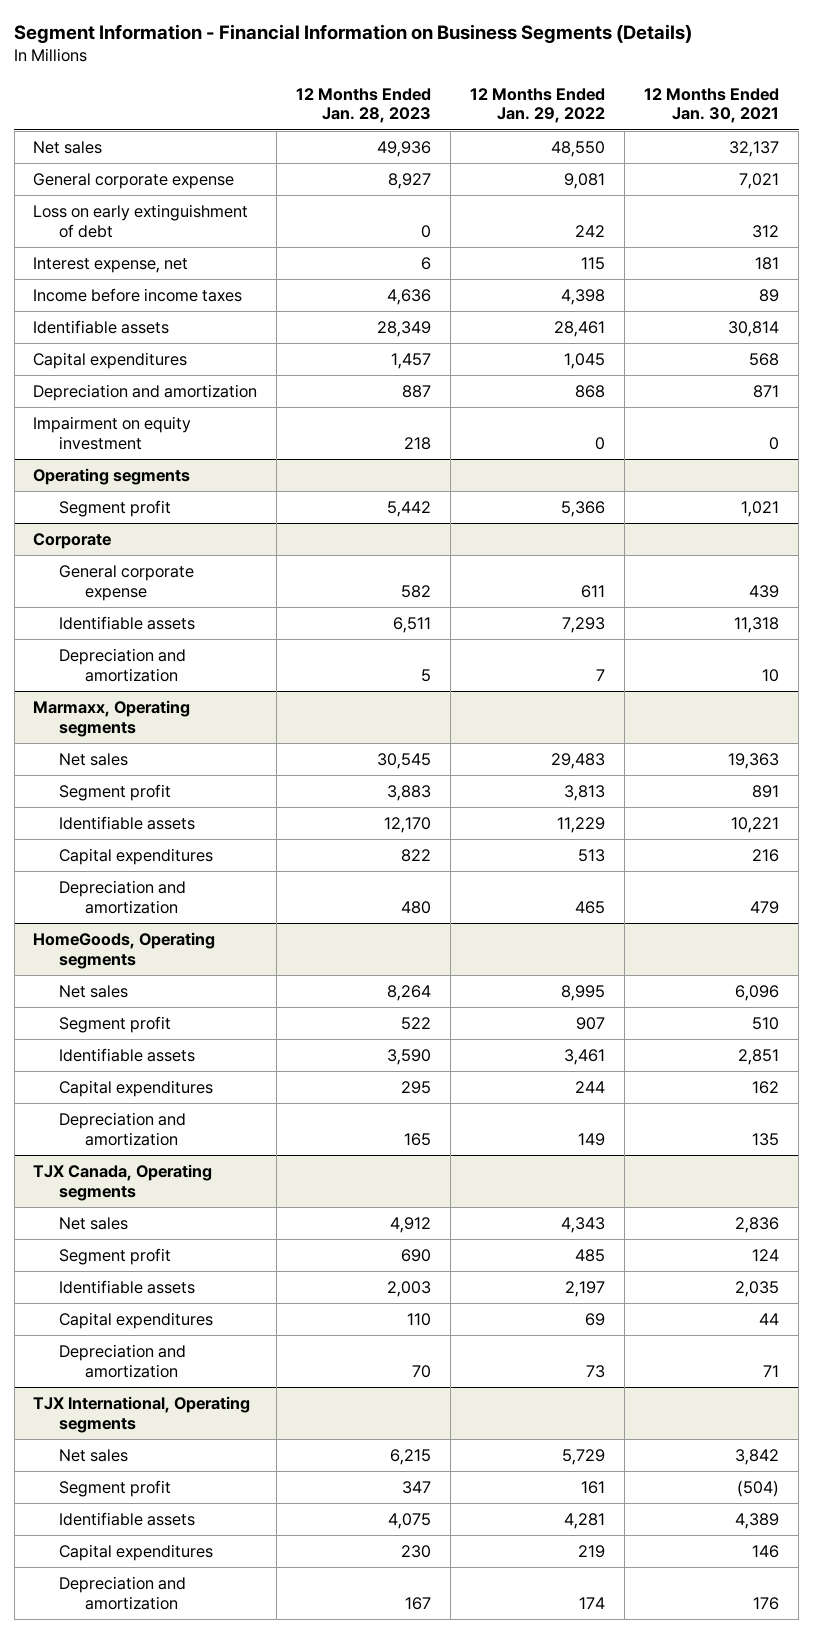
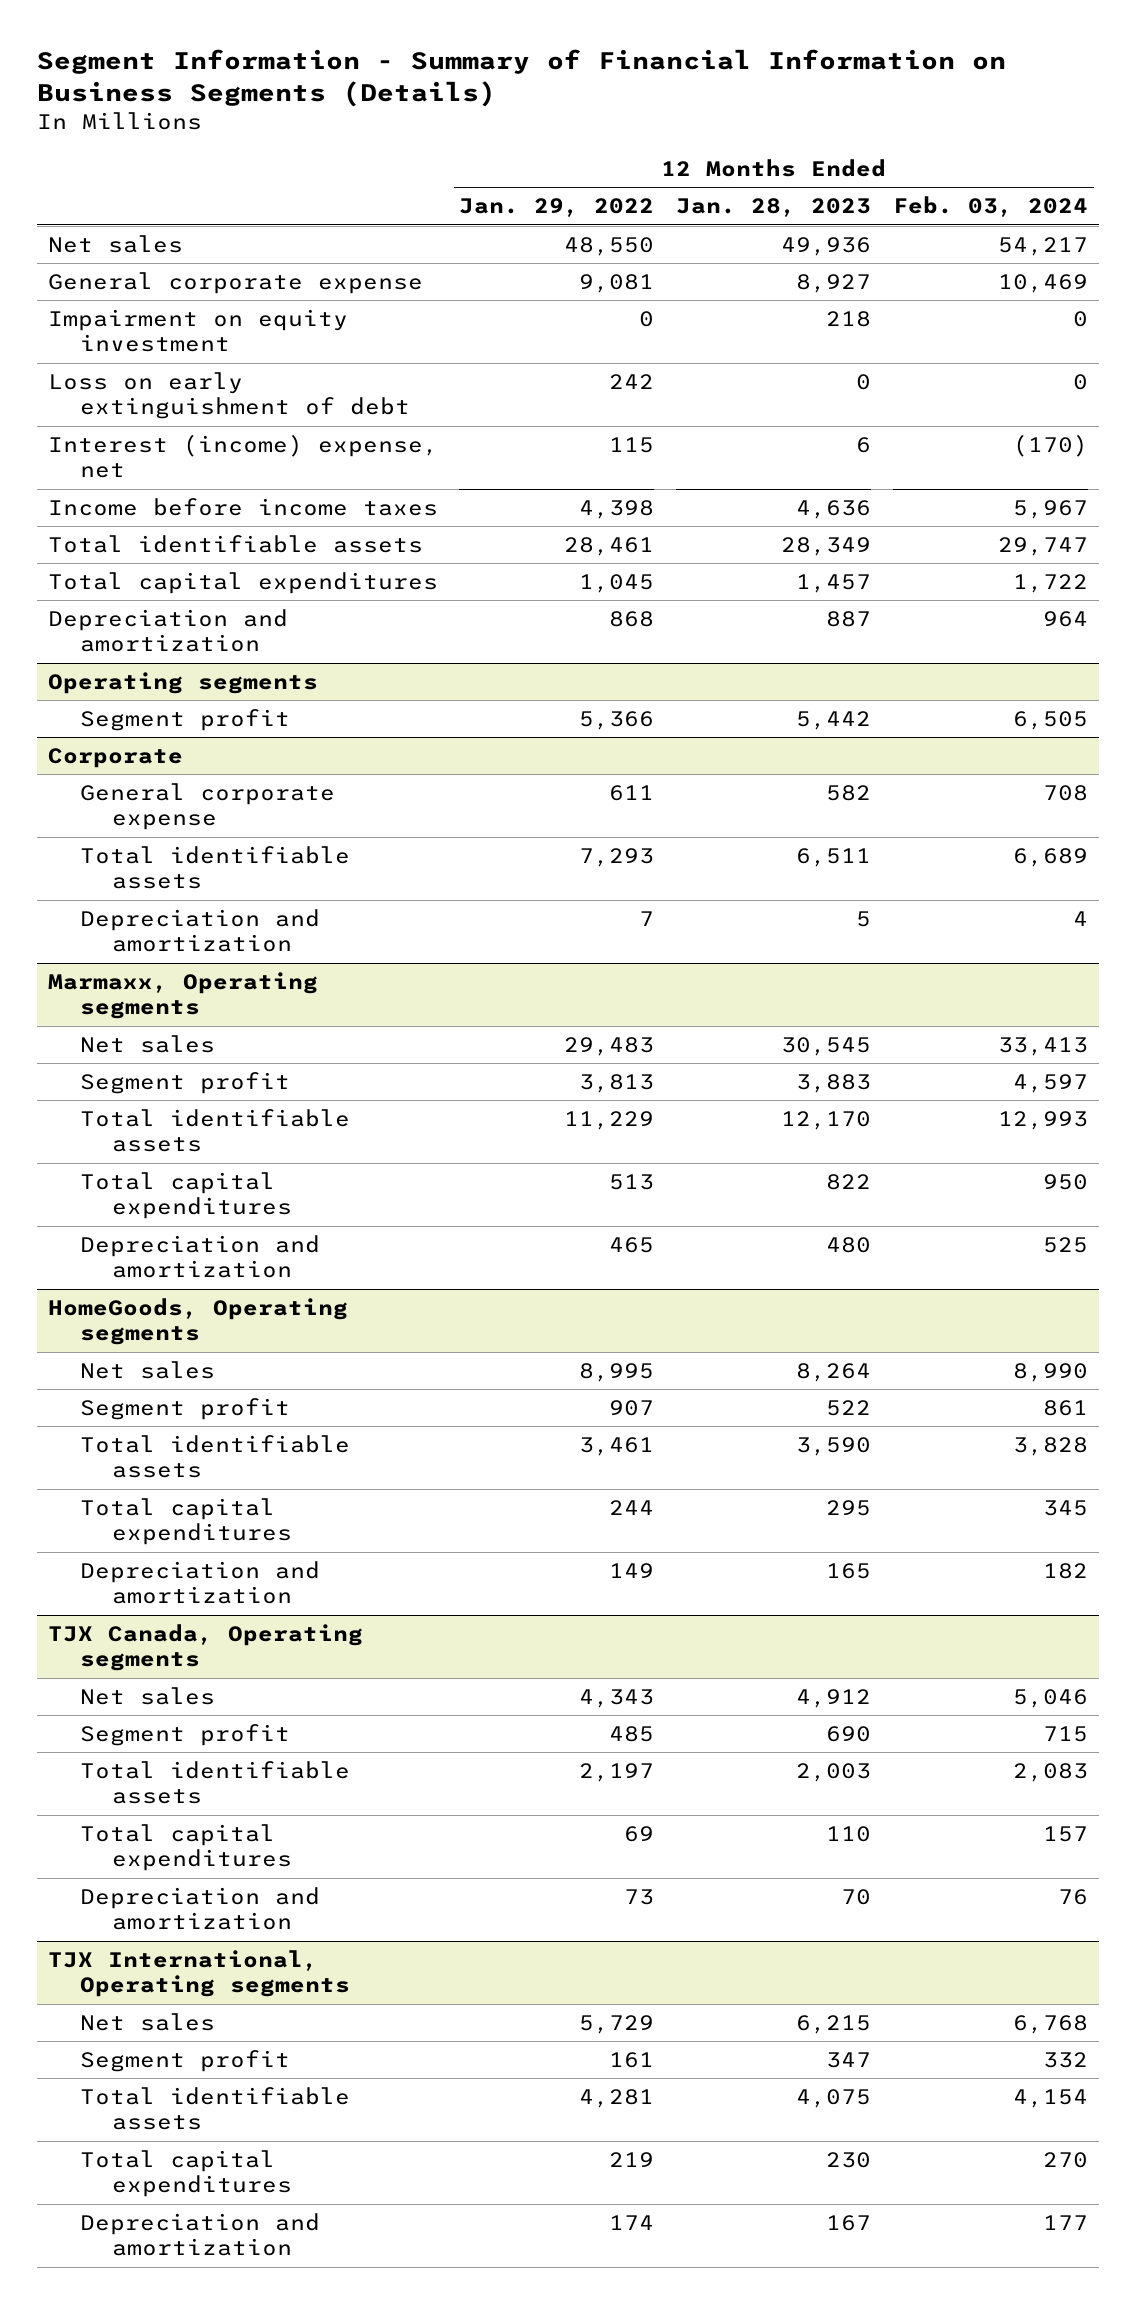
[14,24,693,44] Segment Information - Financial Information on Business Segments (Details) -> [36,48,1006,108] Segment Information - Summary of Financial Information on Business Segments (Details)
[644,87,780,124] 12 Months Ended Jan. 30, 2021 -> none
none -> [893,196,1089,218] Feb. 03, 2024
[33,416,192,450] Impairment on equity investment -> [47,308,348,353] Impairment on equity investment
[33,257,189,274] Interest expense, net -> [47,433,438,479] Interest (income) expense, net
[33,320,170,335] Identifiable assets -> [47,534,423,553] Total identifiable assets
[33,352,188,370] Capital expenditures -> [47,571,438,594] Total capital expenditures
[59,616,196,631] Identifiable assets -> [79,845,350,890] Total identifiable assets
[59,816,196,831] Identifiable assets -> [79,1108,350,1153] Total identifiable assets
[59,848,214,866] Capital expenditures -> [79,1171,293,1220] Total capital expenditures
[59,1048,196,1063] Identifiable assets -> [79,1434,350,1479] Total identifiable assets
[59,1080,214,1098] Capital expenditures -> [79,1497,293,1546] Total capital expenditures
[59,1280,196,1295] Identifiable assets -> [79,1760,350,1805] Total identifiable assets
[59,1312,214,1330] Capital expenditures -> [79,1823,293,1872] Total capital expenditures
[59,1512,196,1527] Identifiable assets -> [79,2086,350,2131] Total identifiable assets
[59,1544,214,1562] Capital expenditures -> [79,2149,293,2198] Total capital expenditures

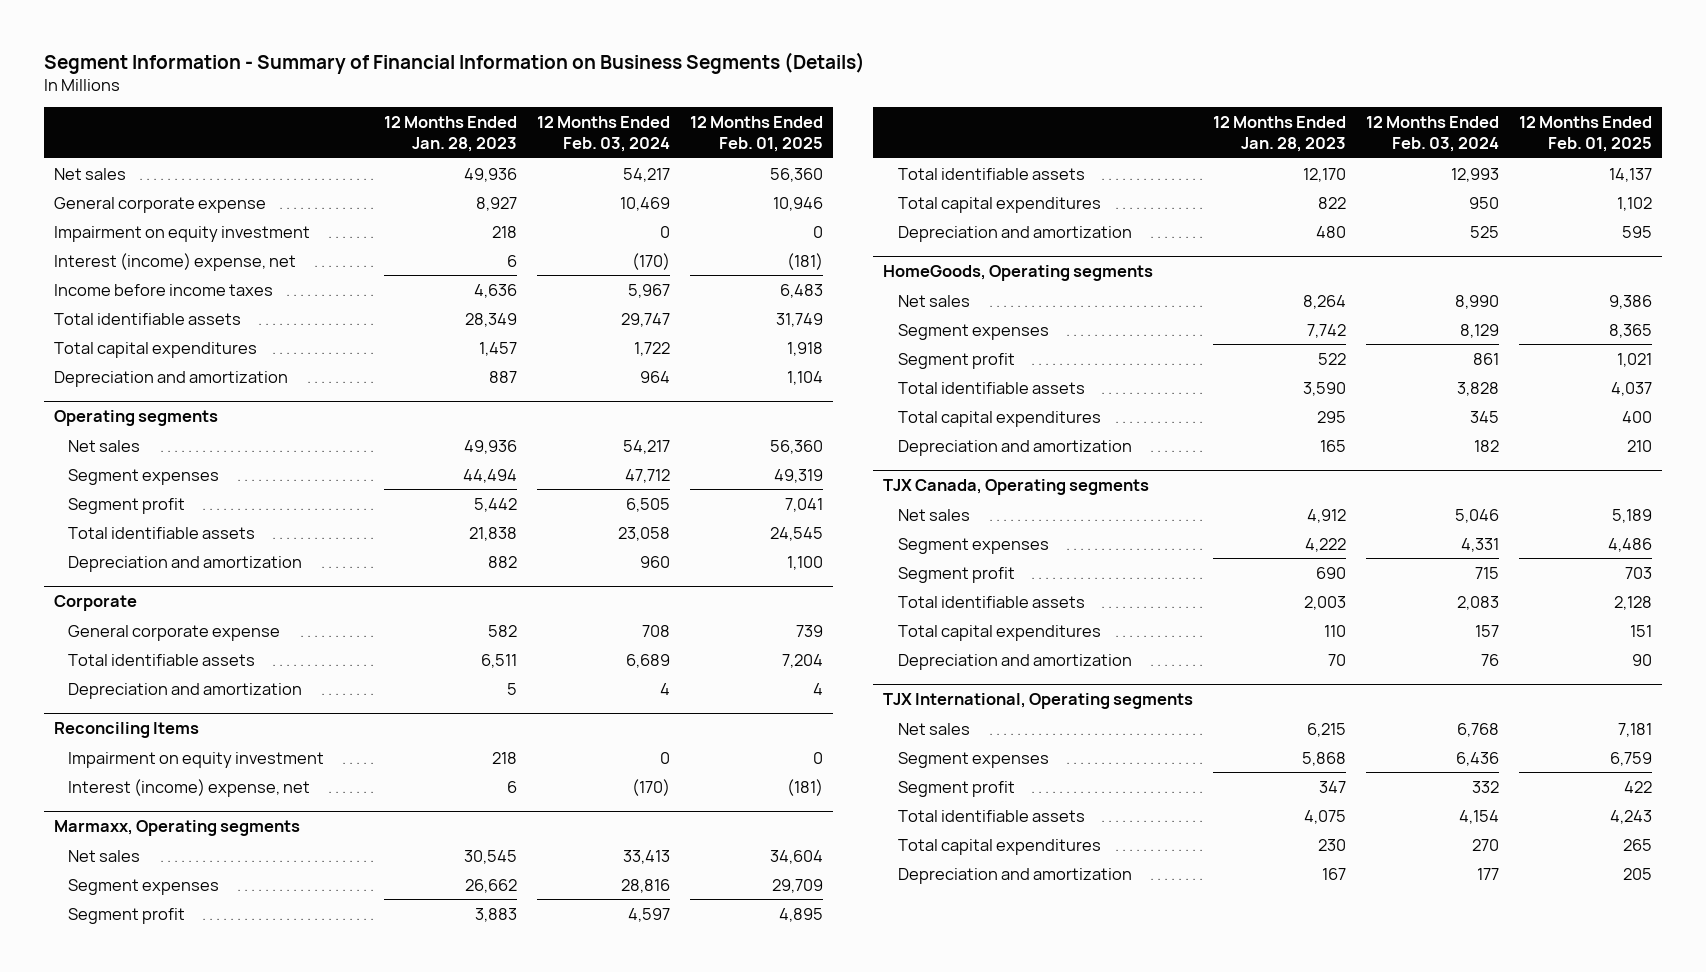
[459,198,655,218] Jan. 29, 2022 -> none
none -> [689,116,823,153] 12 Months Ended Feb. 01, 2025
[47,371,410,420] Loss on early extinguishment of debt -> none
none -> [67,439,140,452] Net sales
none -> [67,468,219,485] Segment expenses
none -> [67,526,255,539] Total identifiable assets
none -> [67,555,302,572] Depreciation and amortization
none -> [53,722,199,739] Reconciling Items
none -> [67,751,324,768] Impairment on equity investment
none -> [67,778,310,797] Interest (income) expense, net
none -> [67,878,219,895] Segment expenses
none -> [897,323,1049,340] Segment expenses
none -> [897,537,1049,554] Segment expenses
none -> [897,751,1049,768] Segment expenses

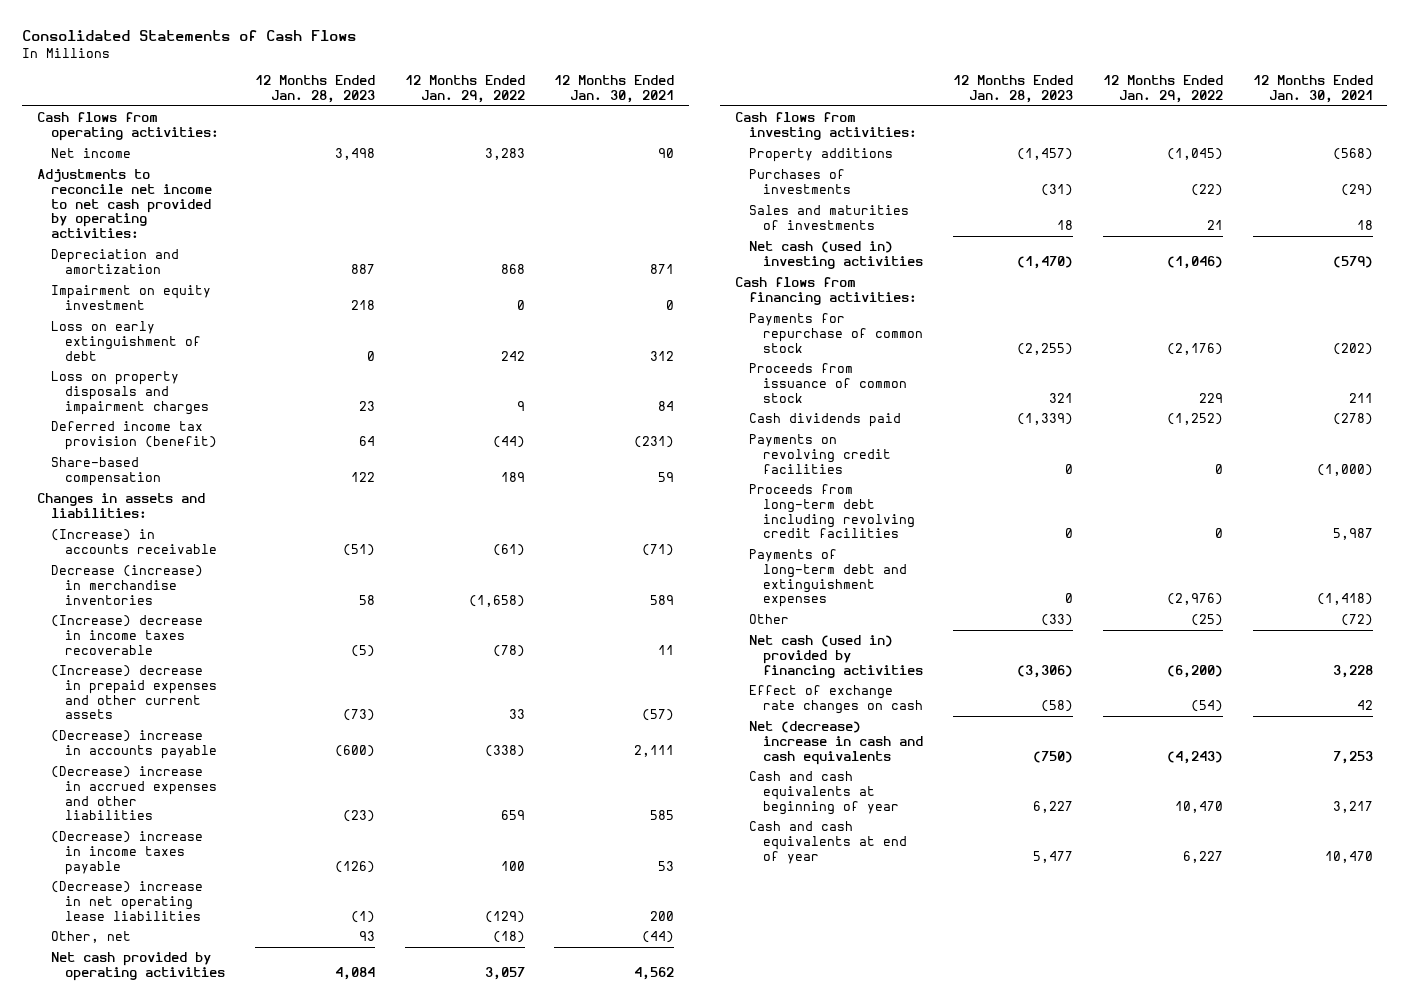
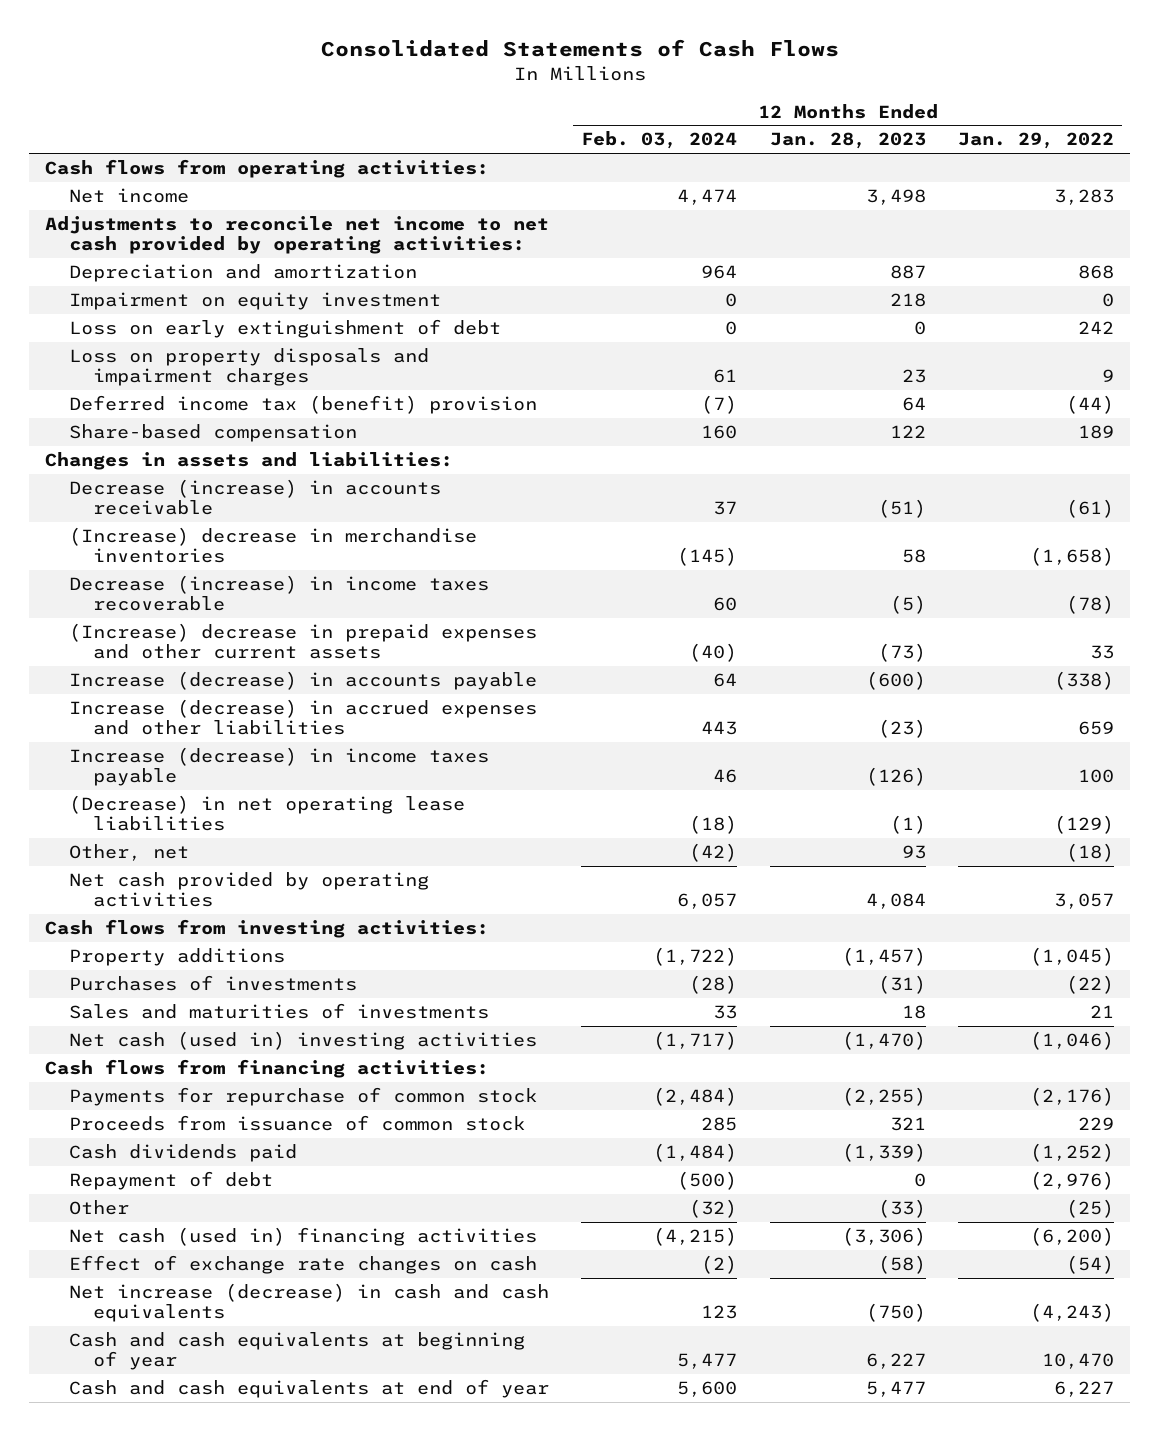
[554,75,675,103] 12 Months Ended Jan. 30, 2021 -> none
none -> [581,131,738,150] Feb. 03, 2024
[50,421,217,450] Deferred income tax provision (benefit) -> [69,395,538,415] Deferred income tax (benefit) provision
[50,529,217,554] (Increase) in accounts receivable -> [69,479,442,516] Decrease (increase) in accounts receivable
[50,565,203,605] Decrease (increase) in merchandise inventories -> [69,527,478,564] (Increase) decrease in merchandise inventories
[50,615,203,655] (Increase) decrease in income taxes recoverable -> [69,575,490,612] Decrease (increase) in income taxes recoverable
[50,730,217,759] (Decrease) increase in accounts payable -> [69,671,538,691] Increase (decrease) in accounts payable
[50,766,217,821] (Decrease) increase in accrued expenses and other liabilities -> [69,699,538,736] Increase (decrease) in accrued expenses and other liabilities
[50,831,203,875] (Decrease) increase in income taxes payable -> [69,747,490,787] Increase (decrease) in income taxes payable
[50,881,203,921] (Decrease) increase in net operating lease liabilities -> [69,795,466,832] (Decrease) in net operating lease liabilities
[749,434,892,474] Payments on revolving credit facilities -> none
[749,484,916,539] Proceeds from long-term debt including revolving credit facilities -> none
[749,549,908,608] Payments of long-term debt and extinguishment expenses -> [69,1171,274,1191] Repayment of debt
[749,635,924,678] Net cash (used in) provided by financing activities -> [69,1227,538,1247] Net cash (used in) financing activities
[749,721,924,765] Net (decrease) increase in cash and cash equivalents -> [69,1283,550,1323] Net increase (decrease) in cash and cash equivalents

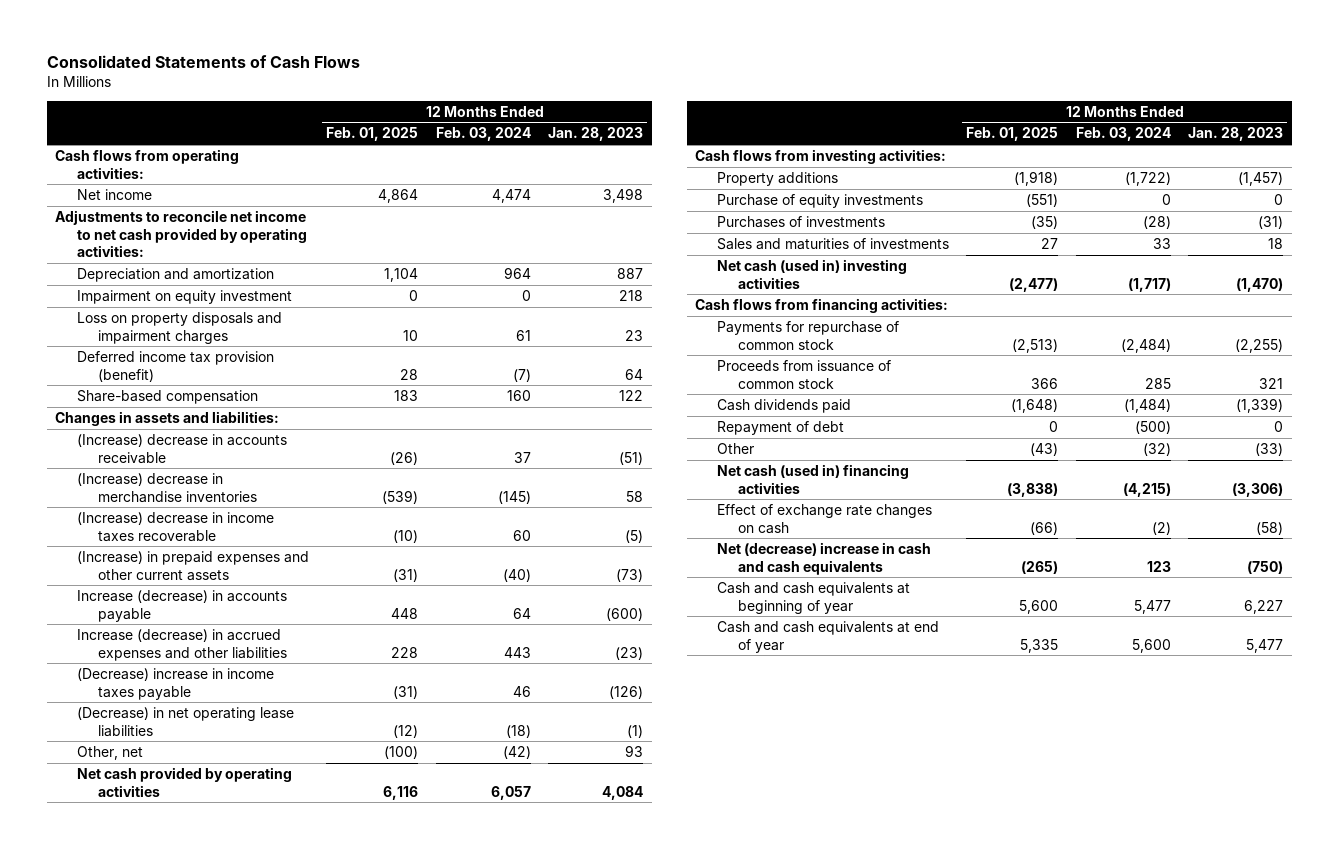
[958,132,1115,150] Jan. 29, 2022 -> none
none -> [326,127,419,142] Feb. 01, 2025
[69,319,502,339] Loss on early extinguishment of debt -> none
[69,395,538,415] Deferred income tax (benefit) provision -> [76,350,274,382] Deferred income tax provision (benefit)
[69,479,442,516] Decrease (increase) in accounts receivable -> [76,433,287,464] (Increase) decrease in accounts receivable
[69,575,490,612] Decrease (increase) in income taxes recoverable -> [76,511,274,542] (Increase) decrease in income taxes recoverable
[69,623,538,660] (Increase) decrease in prepaid expenses and other current assets -> [76,550,309,581] (Increase) in prepaid expenses and other current assets
[69,747,490,787] Increase (decrease) in income taxes payable -> [76,667,274,700] (Decrease) increase in income taxes payable
none -> [716,193,923,208] Purchase of equity investments
[69,1283,550,1323] Net increase (decrease) in cash and cash equivalents -> [716,541,931,575] Net (decrease) increase in cash and cash equivalents

